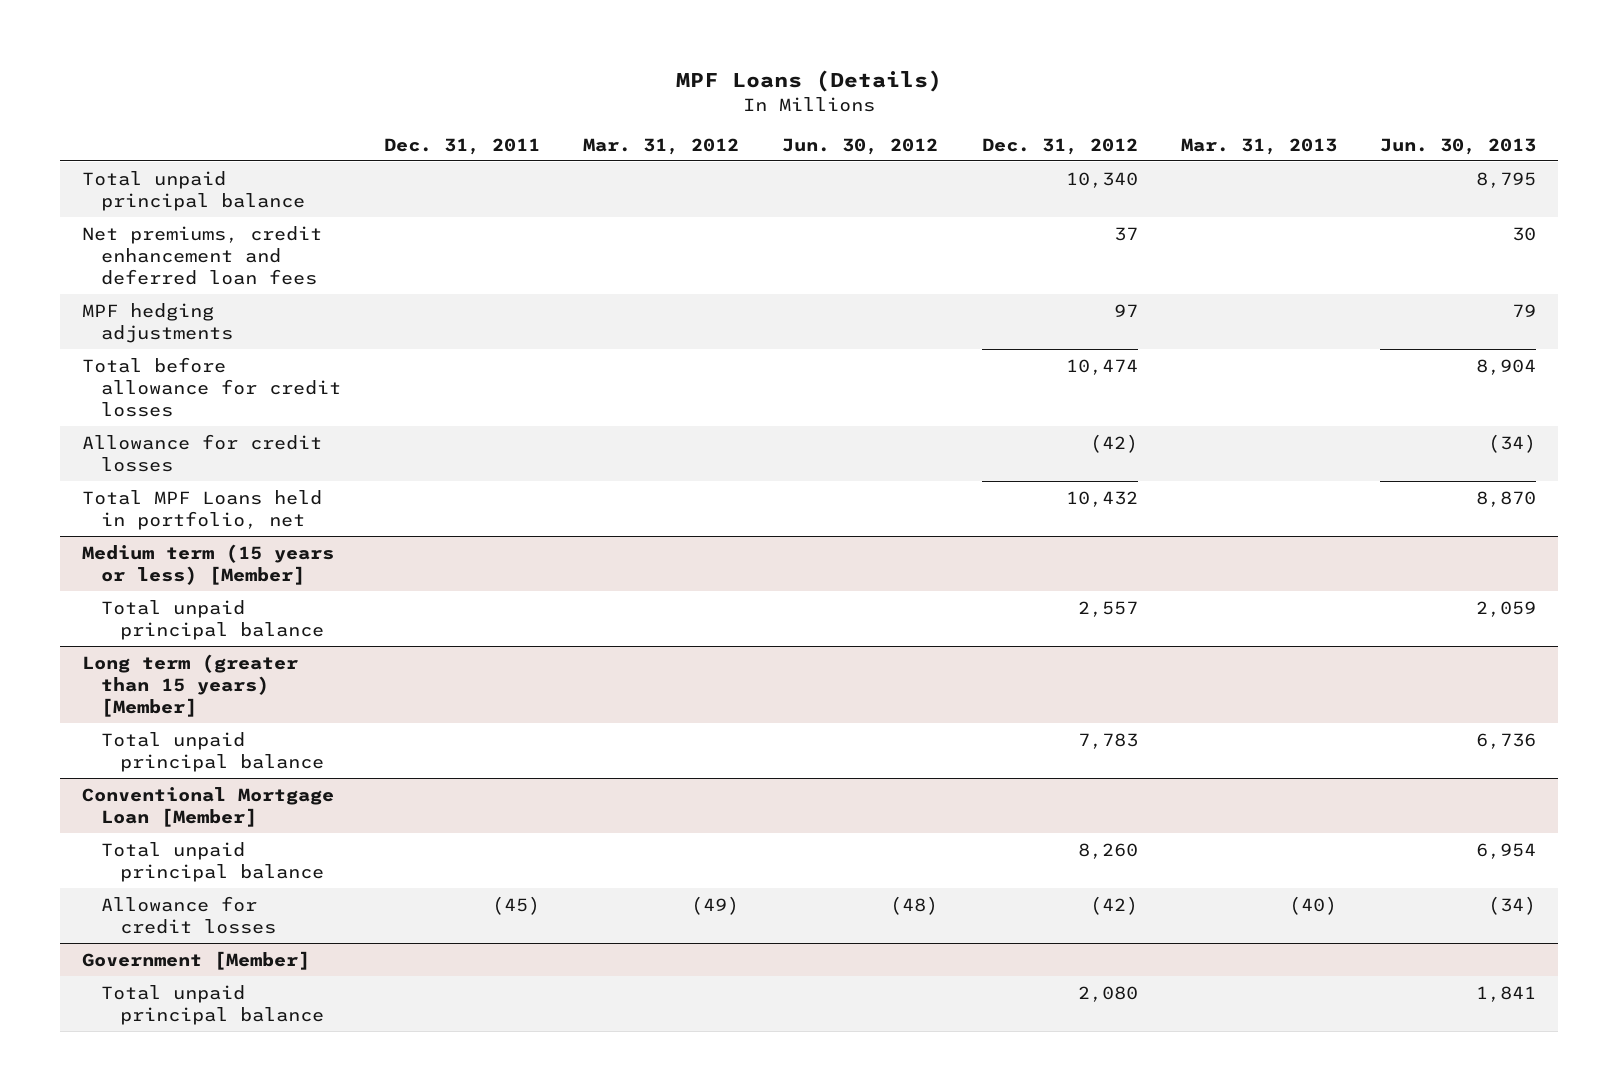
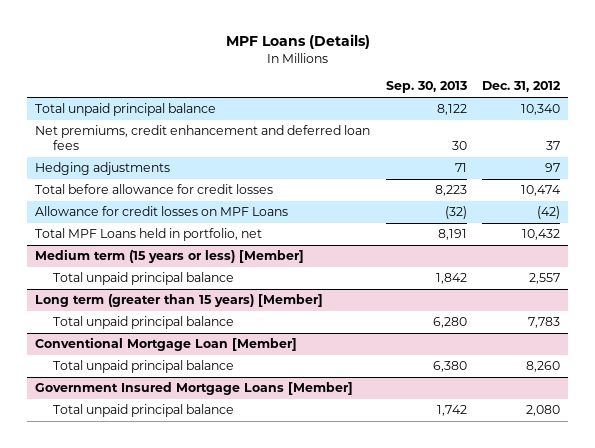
[384,137,541,155] Dec. 31, 2011 -> none
[583,137,740,155] Mar. 31, 2012 -> none
[782,137,939,155] Jun. 30, 2012 -> none
[1180,137,1337,155] Mar. 31, 2013 -> none
[1379,137,1536,155] Jun. 30, 2013 -> none
none -> [385,81,467,94] Sep. 30, 2013
[81,302,233,343] MPF hedging adjustments -> [34,162,170,176] Hedging adjustments
[81,433,322,472] Allowance for credit losses -> [34,206,288,217] Allowance for credit losses on MPF Loans
[100,895,277,934] Allowance for credit losses -> none
[81,950,310,970] Government [Member] -> none
none -> [34,382,353,396] Government Insured Mortgage Loans [Member]

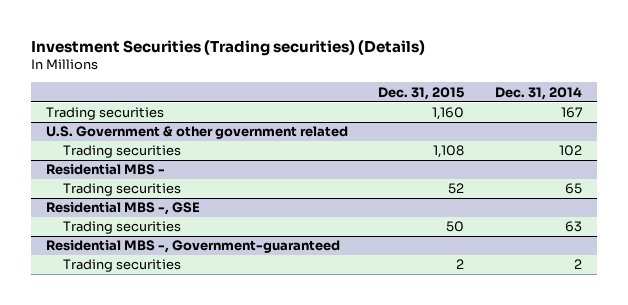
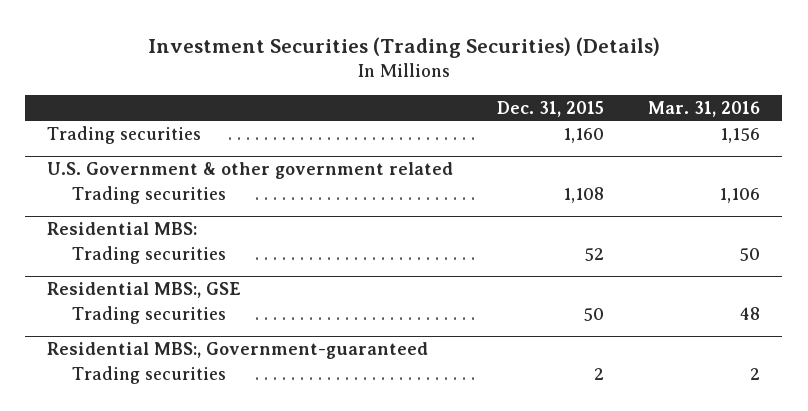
[31,39,426,56] Investment Securities (Trading securities) (Details) -> [147,37,660,59] Investment Securities (Trading Securities) (Details)
[494,86,582,100] Dec. 31, 2014 -> none
none -> [648,100,761,117] Mar. 31, 2016
[46,164,166,176] Residential MBS - -> [47,222,198,236] Residential MBS:
[46,202,201,216] Residential MBS -, GSE -> [47,282,242,299] Residential MBS:, GSE
[46,240,341,254] Residential MBS -, Government-guaranteed -> [47,342,429,360] Residential MBS:, Government-guaranteed

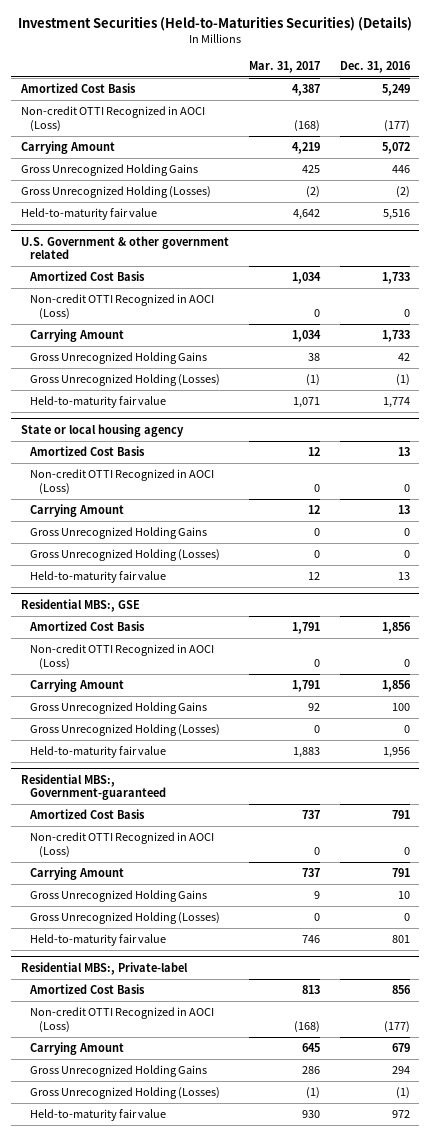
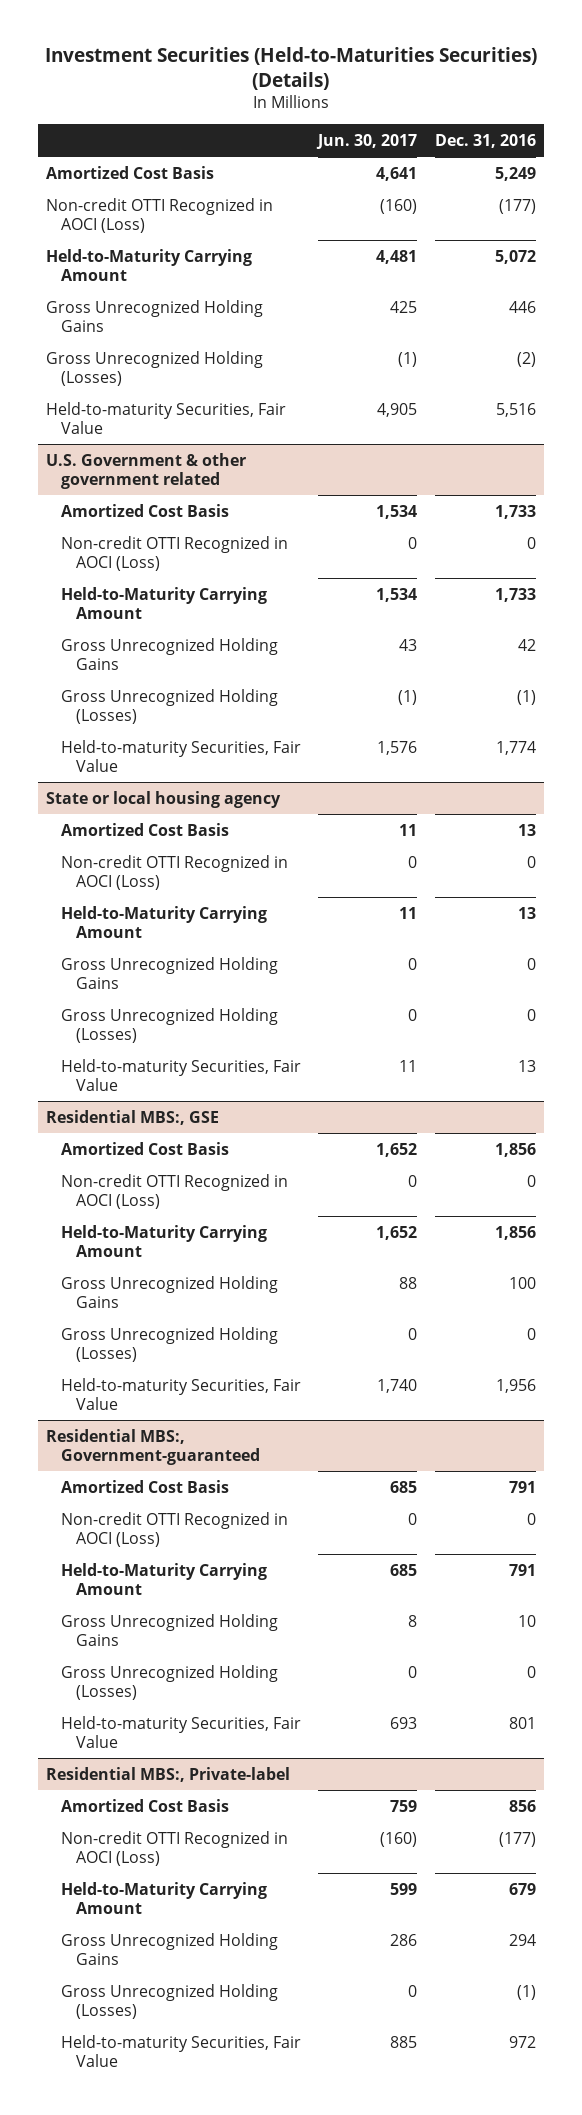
[248,60,320,73] Mar. 31, 2017 -> none
none -> [316,134,418,150] Jun. 30, 2017
[21,141,116,155] Carrying Amount -> [46,248,253,282] Held-to-Maturity Carrying Amount
[21,208,158,221] Held-to-maturity fair value -> [46,401,287,435] Held-to-maturity Securities, Fair Value
[30,329,125,343] Carrying Amount -> [60,586,267,620] Held-to-Maturity Carrying Amount
[30,396,167,409] Held-to-maturity fair value -> [60,739,301,773] Held-to-maturity Securities, Fair Value
[30,504,125,518] Carrying Amount -> [60,905,267,939] Held-to-Maturity Carrying Amount
[30,571,167,584] Held-to-maturity fair value -> [60,1058,301,1092] Held-to-maturity Securities, Fair Value
[30,679,125,693] Carrying Amount -> [60,1224,267,1258] Held-to-Maturity Carrying Amount
[30,746,167,759] Held-to-maturity fair value -> [60,1377,301,1411] Held-to-maturity Securities, Fair Value
[30,867,125,881] Carrying Amount -> [60,1562,267,1596] Held-to-Maturity Carrying Amount
[30,934,167,947] Held-to-maturity fair value -> [60,1715,301,1749] Held-to-maturity Securities, Fair Value
[30,1042,125,1056] Carrying Amount -> [60,1881,267,1915] Held-to-Maturity Carrying Amount
[30,1109,167,1122] Held-to-maturity fair value -> [60,2034,301,2068] Held-to-maturity Securities, Fair Value

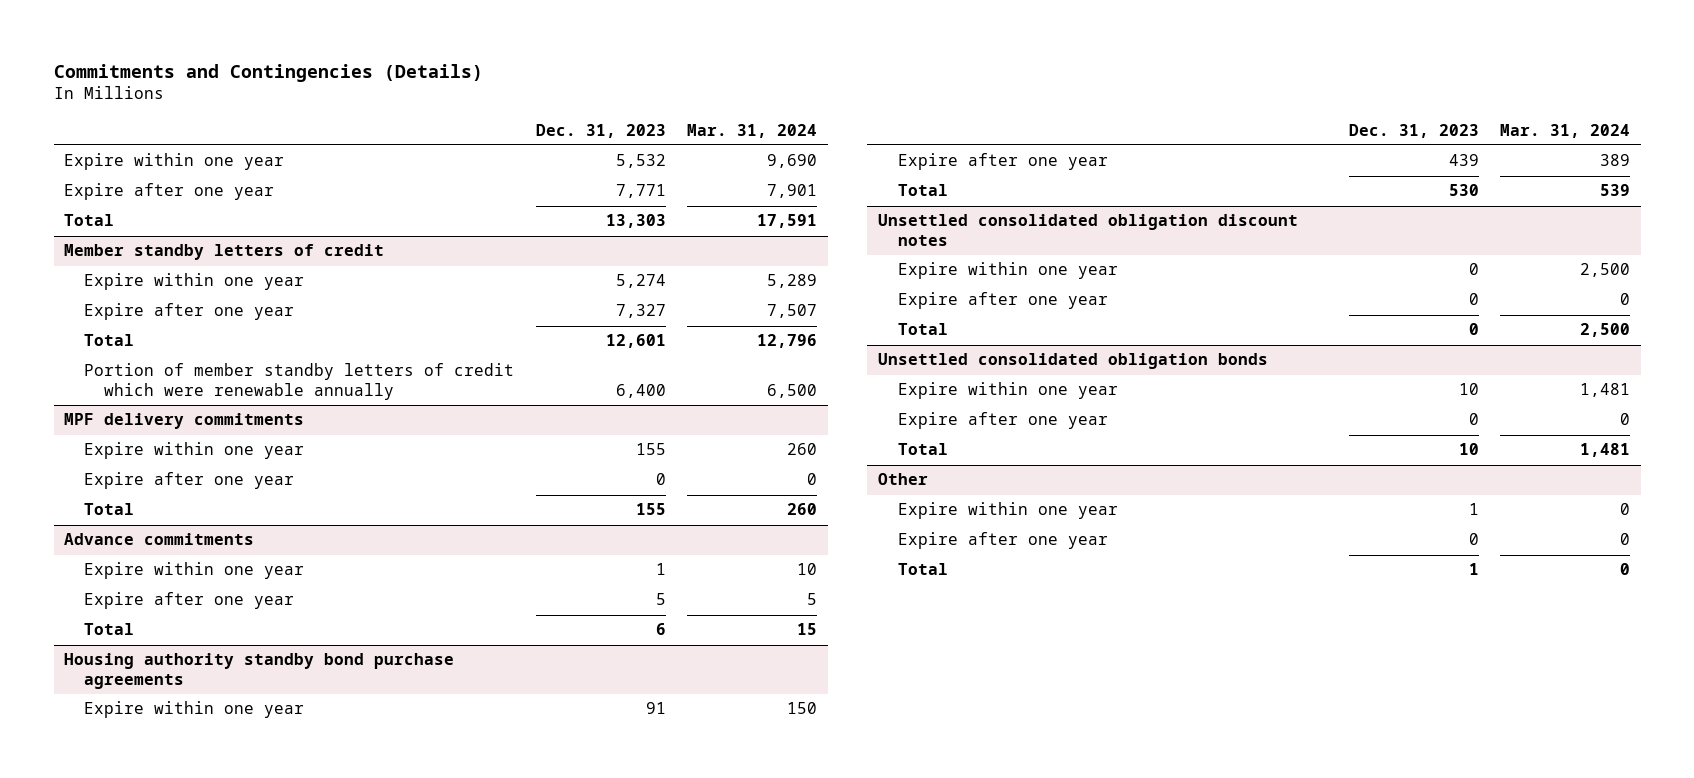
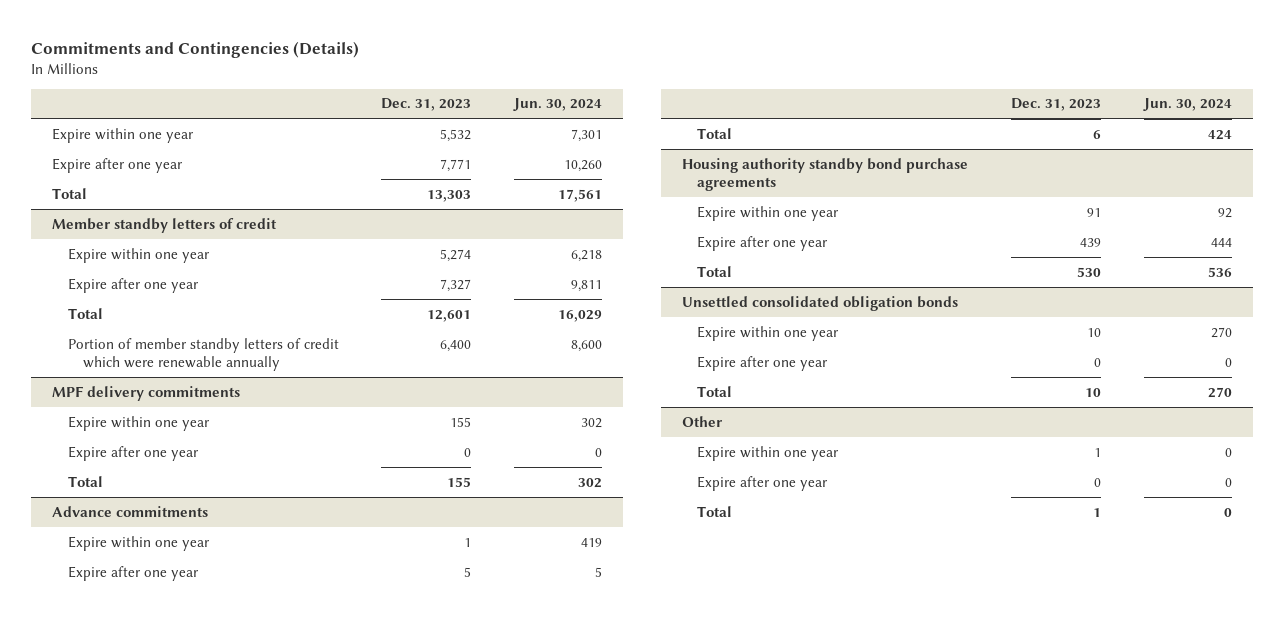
[686,123,817,138] Mar. 31, 2024 -> none
none -> [512,98,602,112] Jun. 30, 2024
[877,214,1298,246] Unsettled consolidated obligation discount notes -> none
[897,262,1118,280] Expire within one year -> none
[897,292,1108,310] Expire after one year -> none
[897,323,948,336] Total -> none

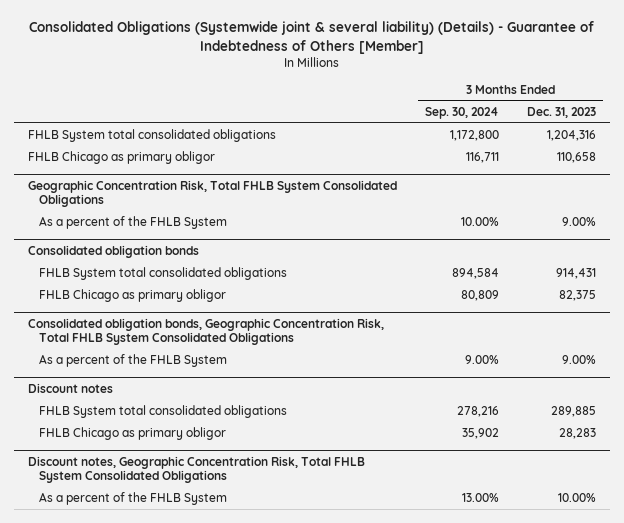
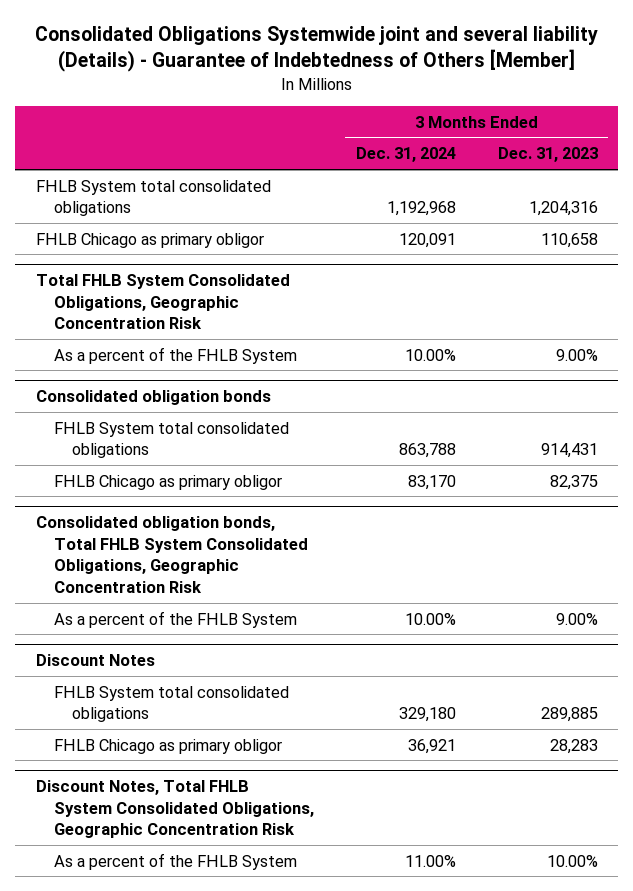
[28,21,594,54] Consolidated Obligations (Systemwide joint & several liability) (Details) - Guarantee of Indebtedness of Others [Member] -> [34,25,598,72] Consolidated Obligations Systemwide joint and several liability (Details) - Guarantee of Indebtedness of Others [Member]
[424,106,499,119] Sep. 30, 2024 -> none
none -> [355,147,456,163] Dec. 31, 2024
[27,180,397,207] Geographic Concentration Risk, Total FHLB System Consolidated Obligations -> [35,274,290,330] Total FHLB System Consolidated Obligations, Geographic Concentration Risk
[27,318,384,345] Consolidated obligation bonds, Geographic Concentration Risk, Total FHLB System Consolidated Obligations -> [35,516,309,594] Consolidated obligation bonds, Total FHLB System Consolidated Obligations, Geographic Concentration Risk
[27,383,113,394] Discount notes -> [35,654,155,667] Discount Notes
[27,456,365,483] Discount notes, Geographic Concentration Risk, Total FHLB System Consolidated Obligations -> [35,780,315,839] Discount Notes, Total FHLB System Consolidated Obligations, Geographic Concentration Risk

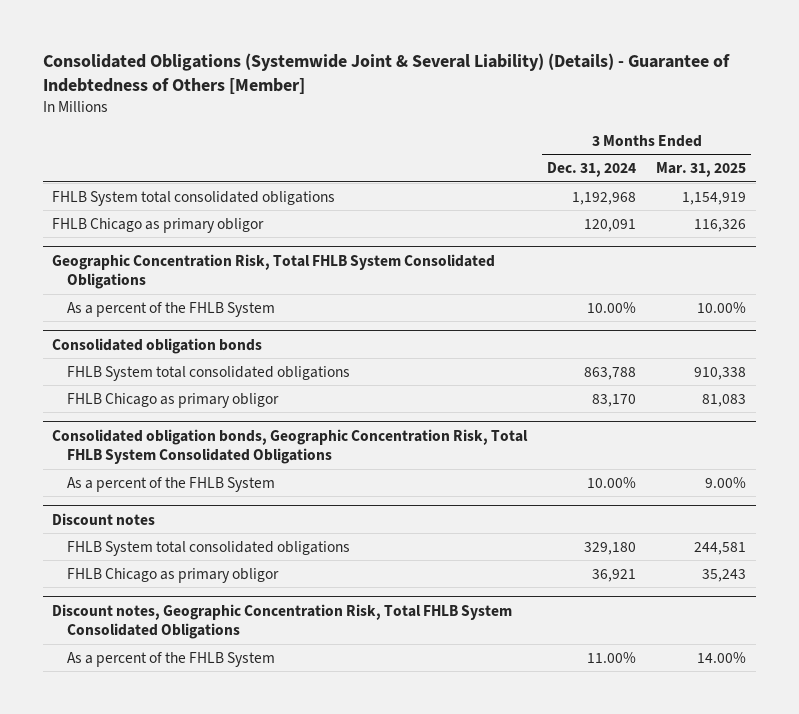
[34,25,598,72] Consolidated Obligations Systemwide joint and several liability (Details) - Guarantee of Indebtedness of Others [Member] -> [42,52,730,95] Consolidated Obligations (Systemwide Joint & Several Liability) (Details) - Guarantee of Indebtedness of Others [Member]
[497,147,598,163] Dec. 31, 2023 -> none
none -> [656,162,747,178] Mar. 31, 2025
[35,274,290,330] Total FHLB System Consolidated Obligations, Geographic Concentration Risk -> [52,253,496,290] Geographic Concentration Risk, Total FHLB System Consolidated Obligations
[35,516,309,594] Consolidated obligation bonds, Total FHLB System Consolidated Obligations, Geographic Concentration Risk -> [52,428,529,465] Consolidated obligation bonds, Geographic Concentration Risk, Total FHLB System Consolidated Obligations
[35,654,155,667] Discount Notes -> [52,512,156,525] Discount notes
[35,780,315,839] Discount Notes, Total FHLB System Consolidated Obligations, Geographic Concentration Risk -> [52,603,513,640] Discount notes, Geographic Concentration Risk, Total FHLB System Consolidated Obligations

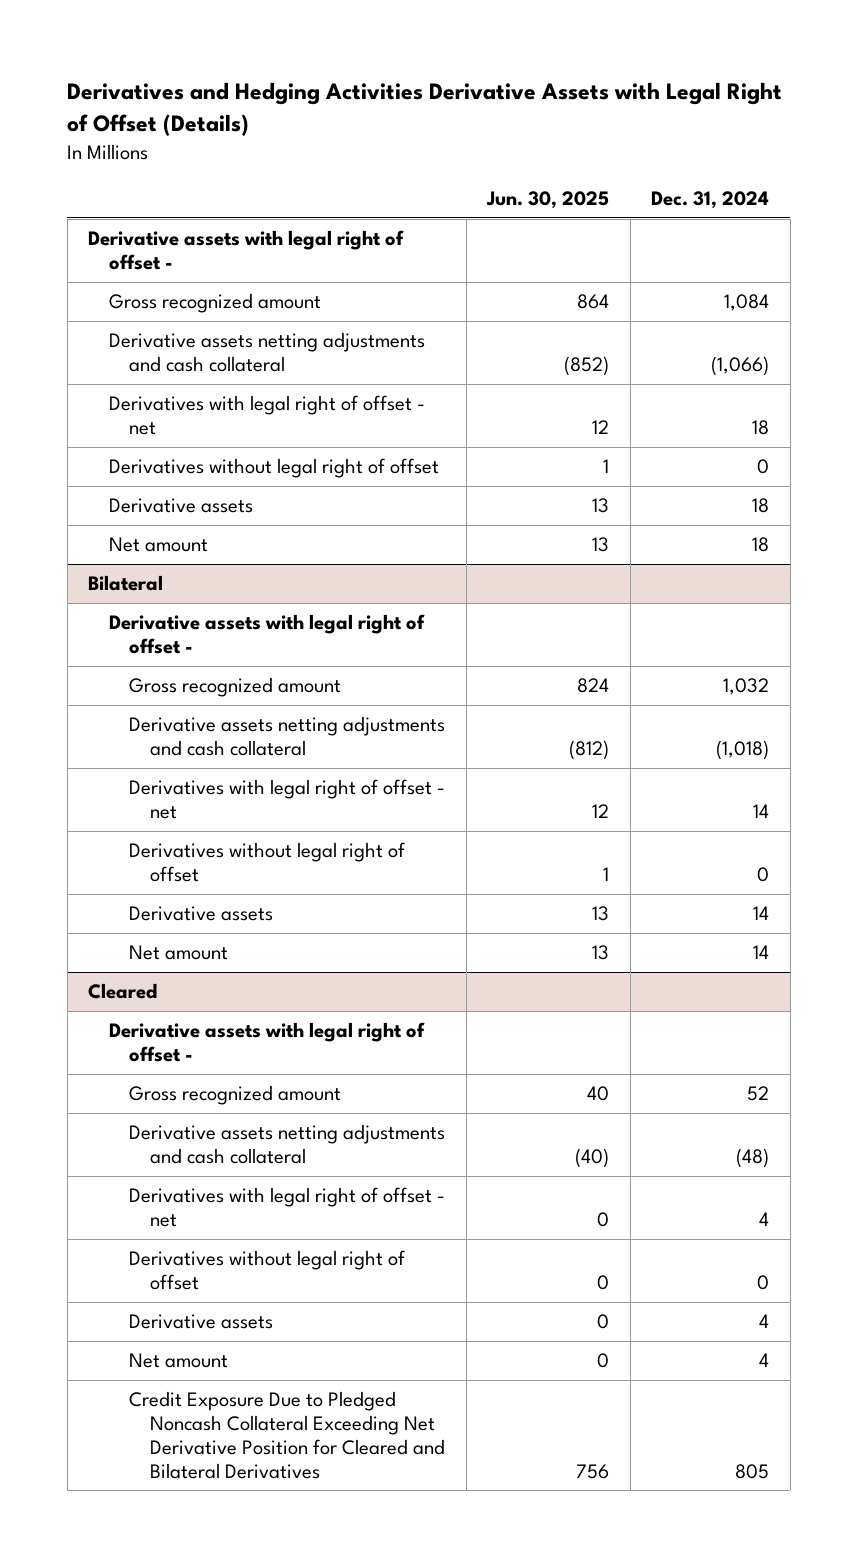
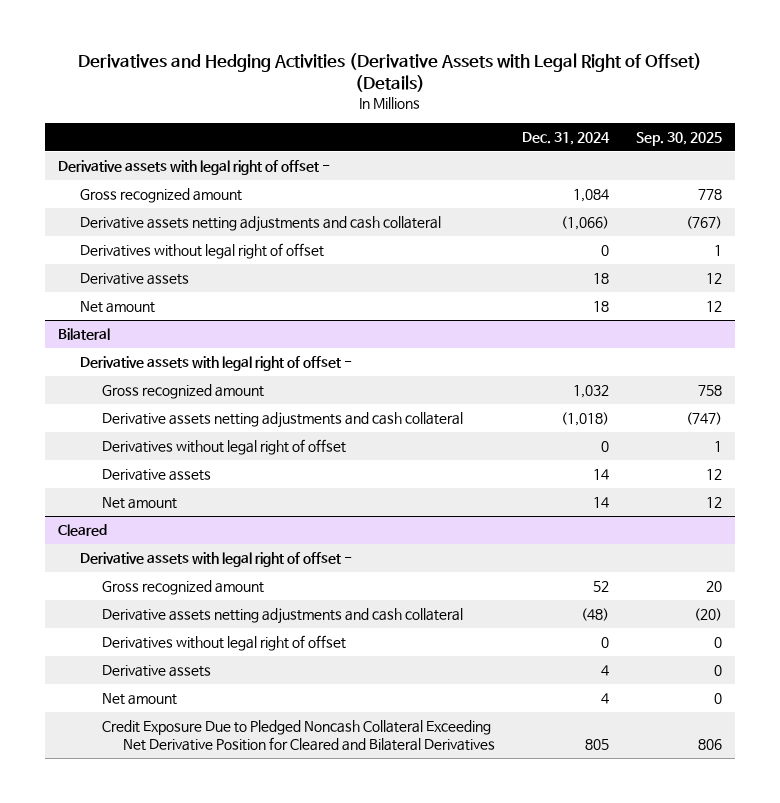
[67,81,783,136] Derivatives and Hedging Activities Derivative Assets with Legal Right of Offset (Details) -> [77,53,702,93] Derivatives and Hedging Activities (Derivative Assets with Legal Right of Offset) (Details)
[486,191,610,210] Jun. 30, 2025 -> none
none -> [635,131,722,146] Sep. 30, 2025
[108,395,425,436] Derivatives with legal right of offset - net -> none
[129,779,446,820] Derivatives with legal right of offset - net -> none
[129,1187,446,1228] Derivatives with legal right of offset - net -> none

